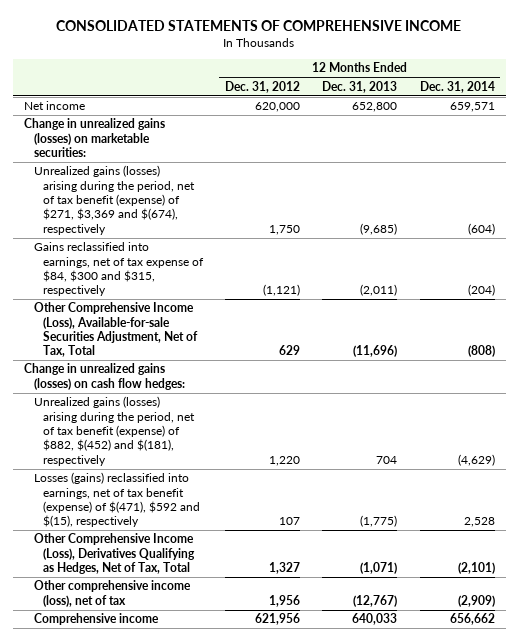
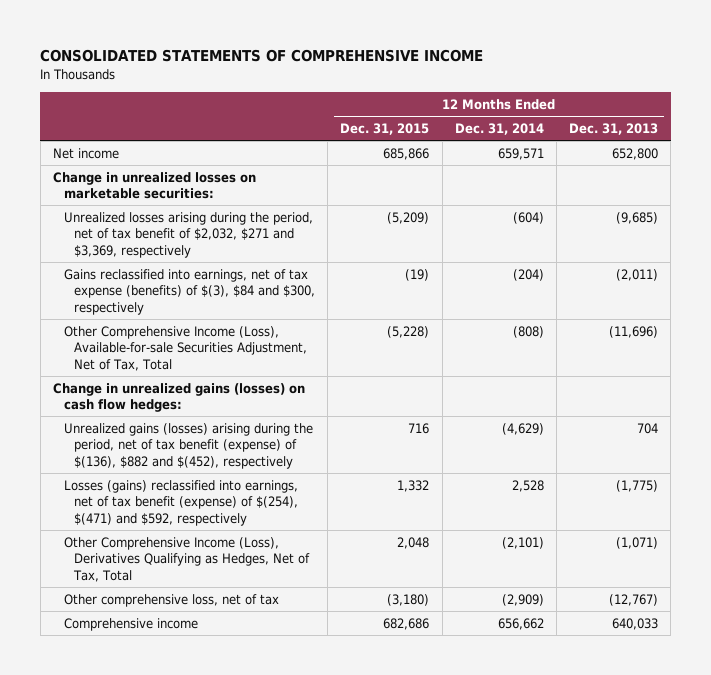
[224,80,300,93] Dec. 31, 2012 -> none
none -> [340,122,430,135] Dec. 31, 2015
[24,118,166,158] Change in unrealized gains (losses) on marketable securities: -> [53,171,257,200] Change in unrealized losses on marketable securities:
[33,165,195,235] Unrealized gains (losses) arising during the period, net of tax benefit (expense) of $271, $3,369 and $(674), respectively -> [63,211,313,258] Unrealized losses arising during the period, net of tax benefit of $2,032, $271 and $3,369, respectively
[33,242,204,297] Gains reclassified into earnings, net of tax expense of $84, $300 and $315, respectively -> [63,268,316,315] Gains reclassified into earnings, net of tax expense (benefits) of $(3), $84 and $300, respectively
[33,396,195,466] Unrealized gains (losses) arising during the period, net of tax benefit (expense) of $882, $(452) and $(181), respectively -> [63,422,313,469] Unrealized gains (losses) arising during the period, net of tax benefit (expense) of $(136), $882 and $(452), respectively
[33,472,200,528] Losses (gains) reclassified into earnings, net of tax benefit (expense) of $(471), $592 and $(15), respectively -> [63,479,299,526] Losses (gains) reclassified into earnings, net of tax benefit (expense) of $(254), $(471) and $592, respectively
[33,580,191,607] Other comprehensive income (loss), net of tax -> [63,593,279,607] Other comprehensive loss, net of tax

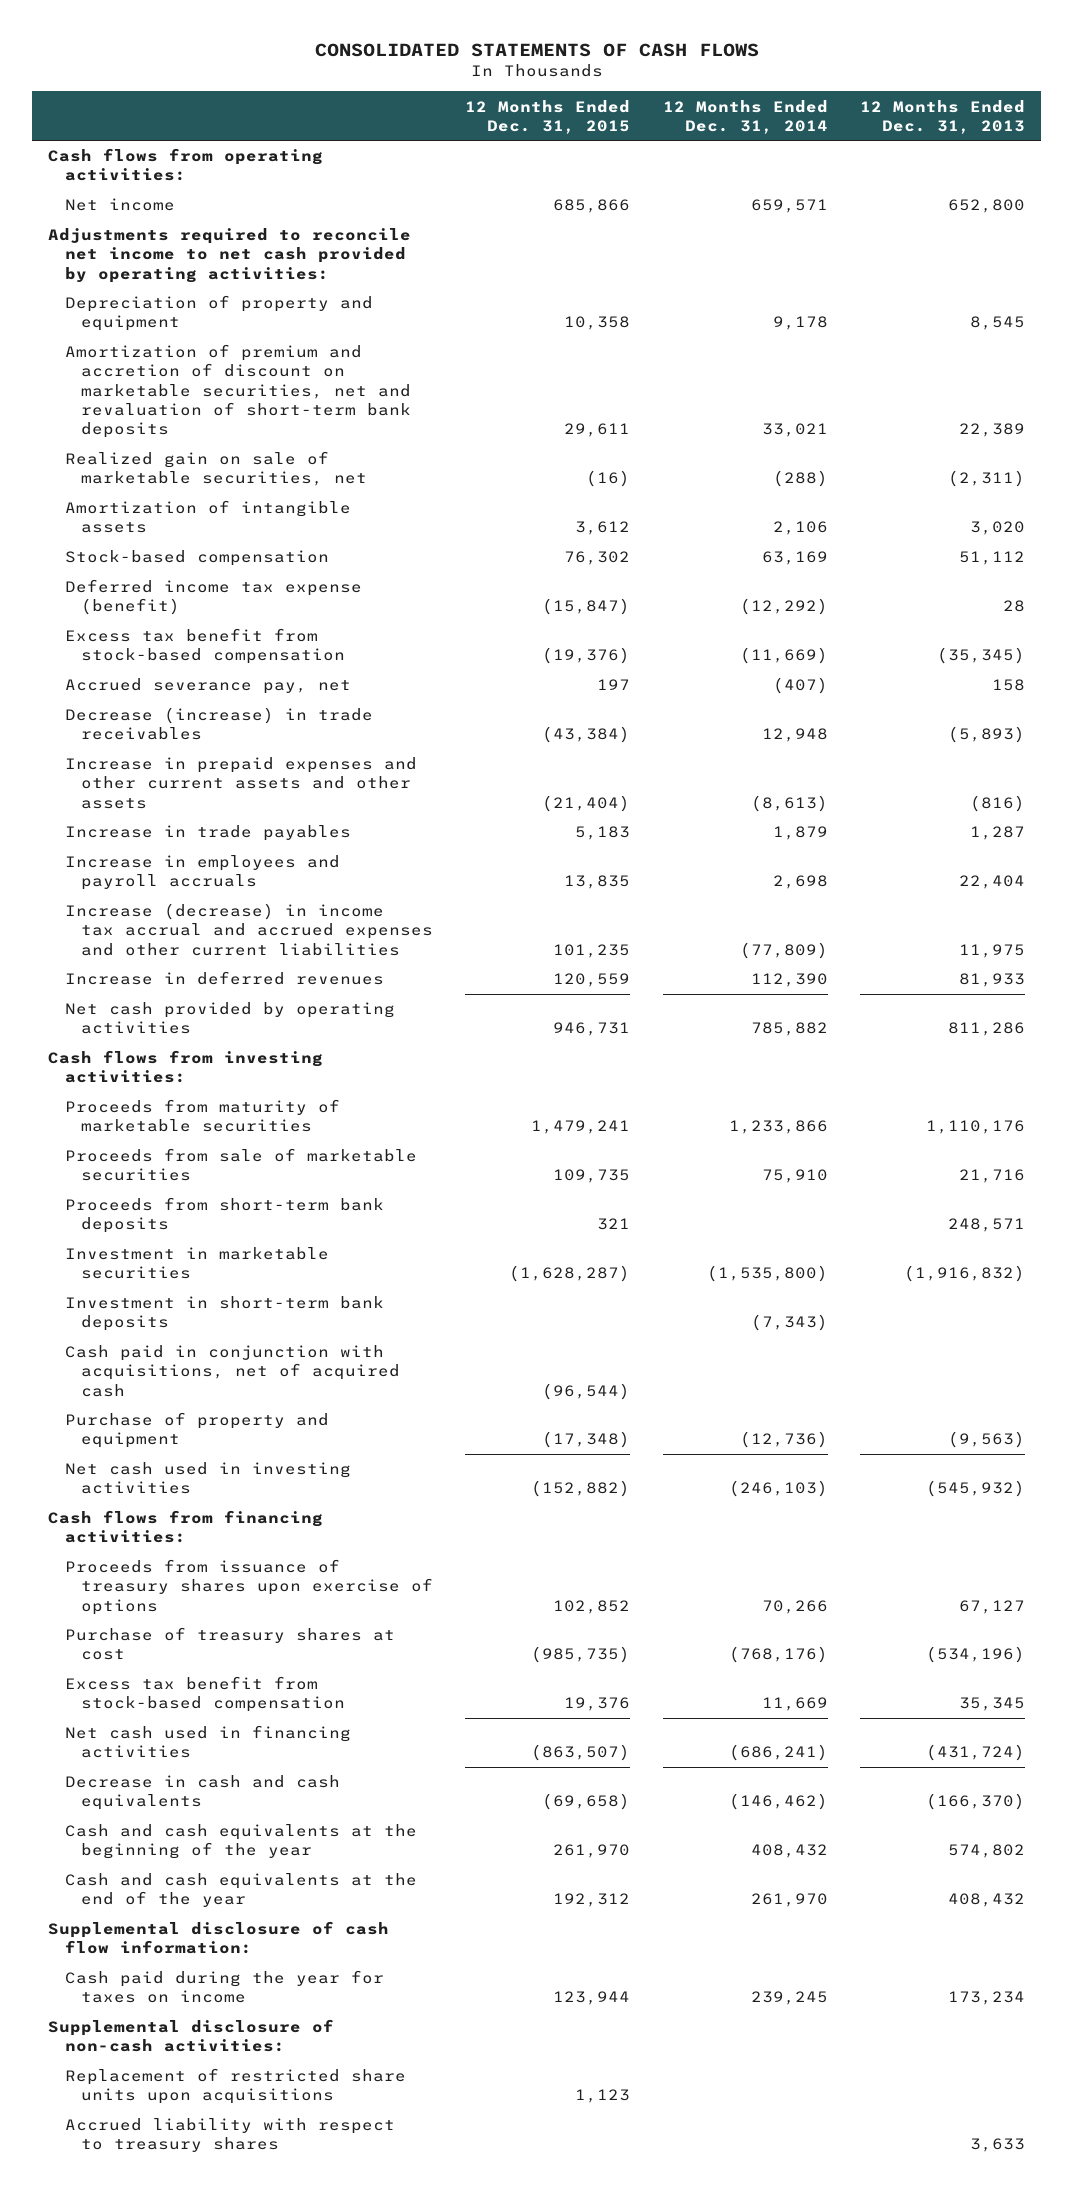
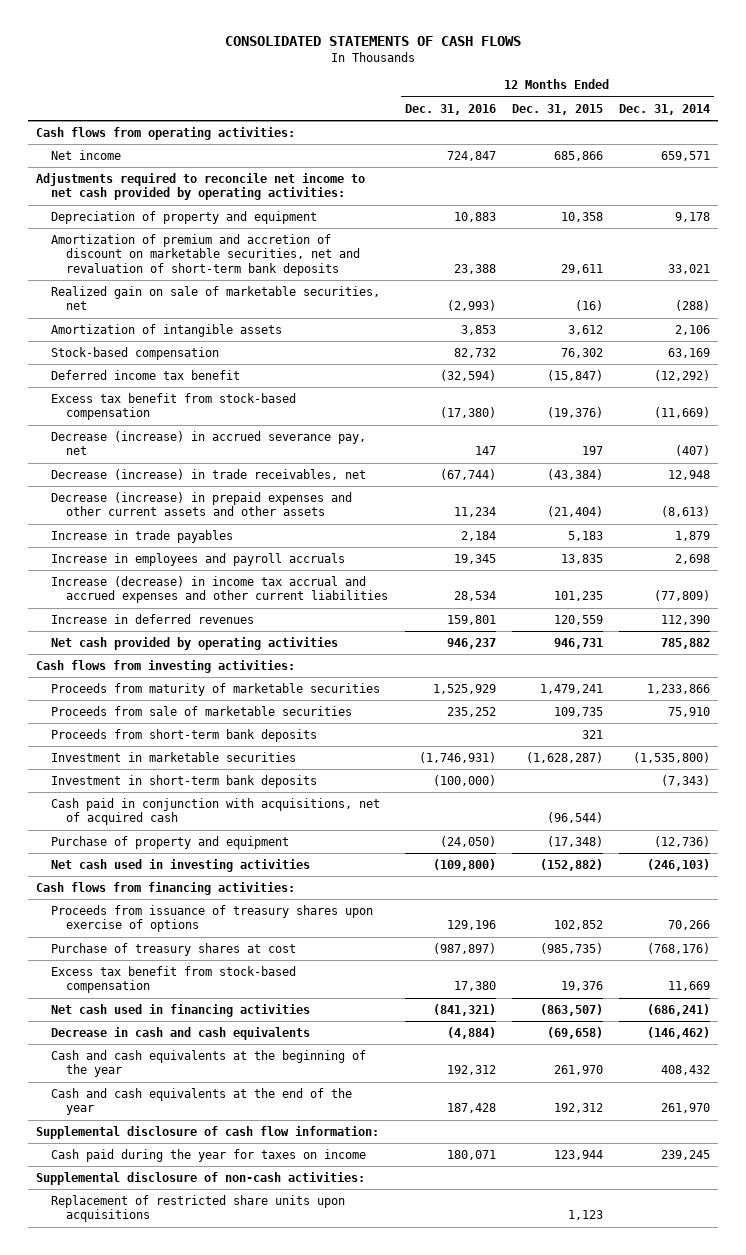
[859,99,1025,134] 12 Months Ended Dec. 31, 2013 -> none
none -> [404,103,496,115] Dec. 31, 2016
[64,579,362,616] Deferred income tax expense (benefit) -> [51,369,241,380] Deferred income tax benefit
[64,678,351,695] Accrued severance pay, net -> [51,430,367,456] Decrease (increase) in accrued severance pay, net
[64,707,373,741] Decrease (increase) in trade receivables -> [51,468,367,480] Decrease (increase) in trade receivables, net
[64,757,417,809] Increase in prepaid expenses and other current assets and other assets -> [51,491,353,517] Decrease (increase) in prepaid expenses and other current assets and other assets
[64,2118,395,2153] Accrued liability with respect to treasury shares -> none

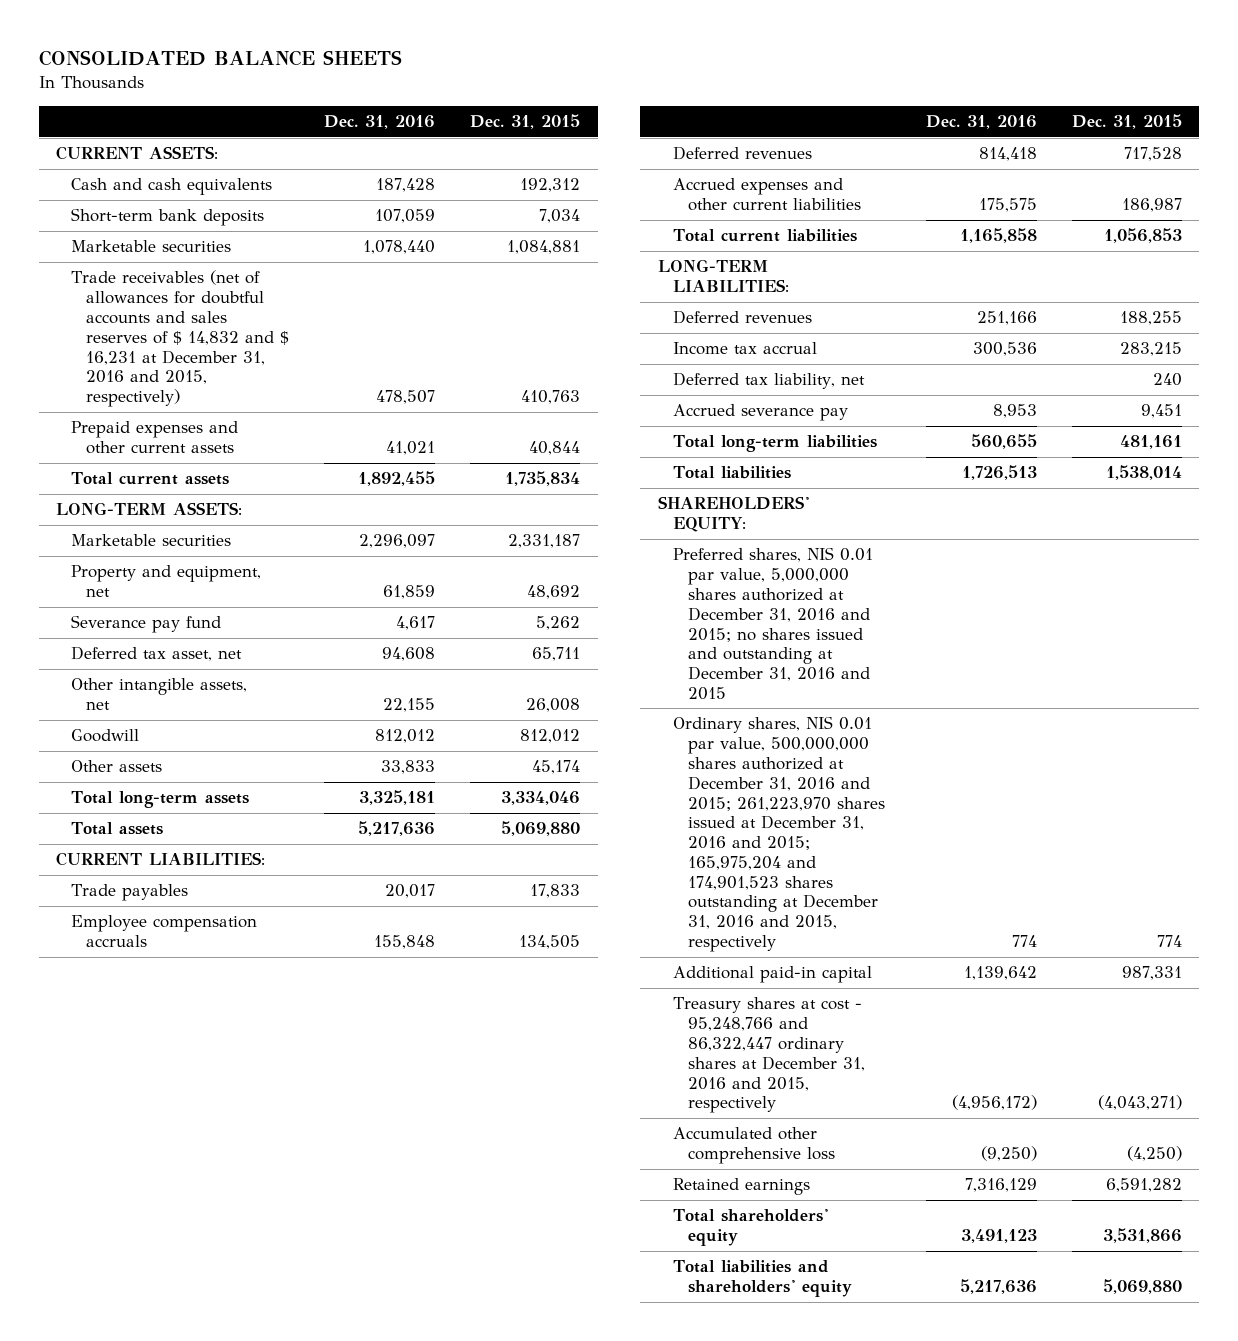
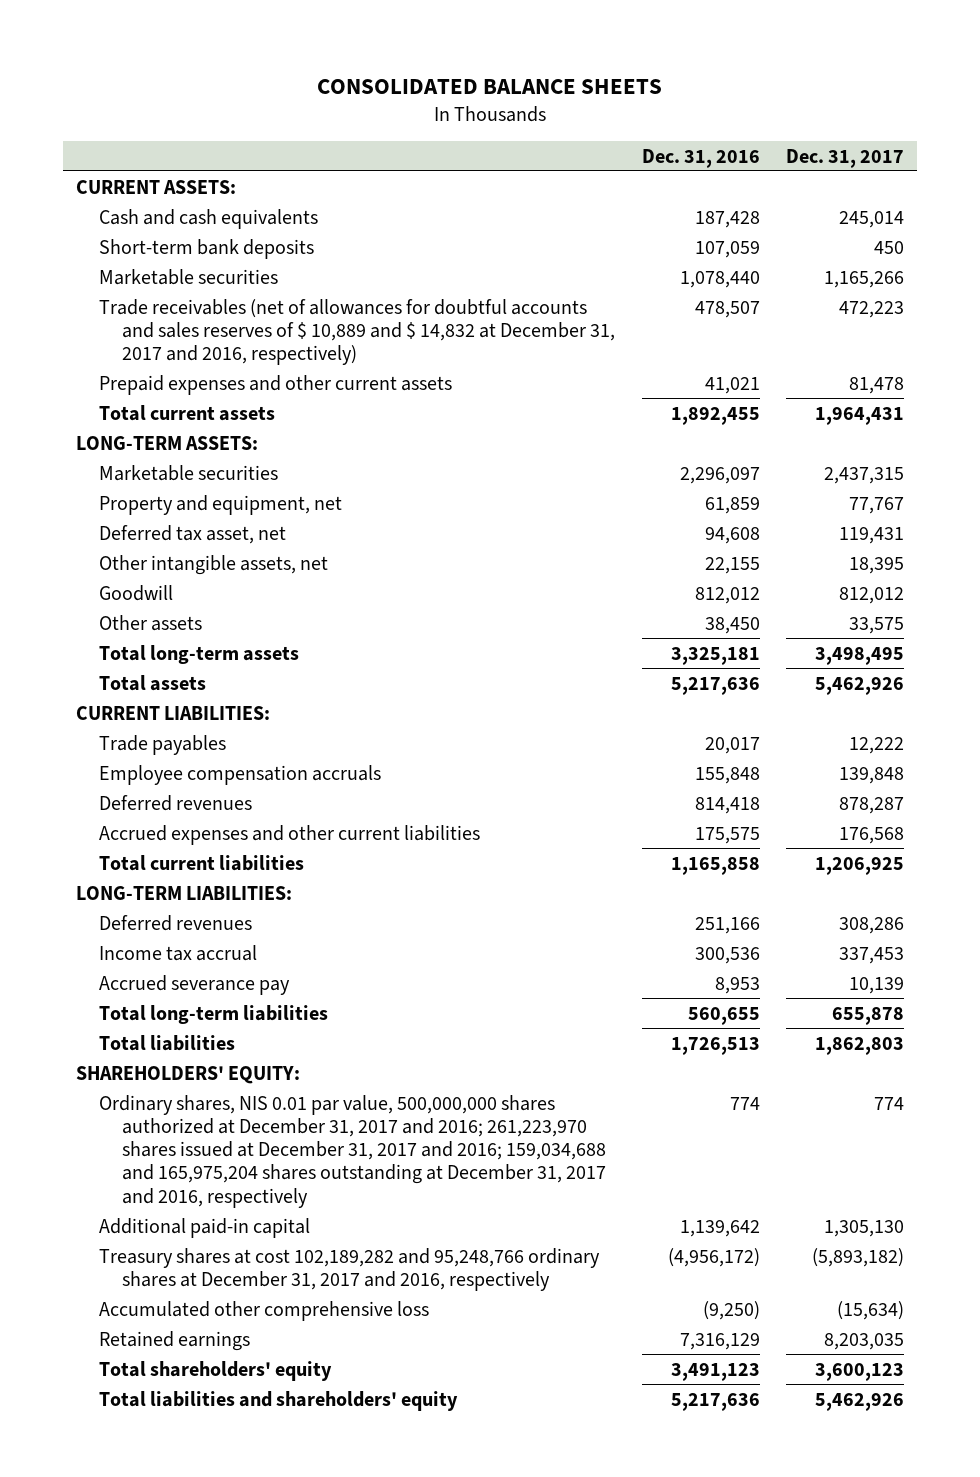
[470,113,581,129] Dec. 31, 2015 -> none
none -> [786,148,905,168] Dec. 31, 2017
[71,270,290,408] Trade receivables (net of allowances for doubtful accounts and sales reserves of $ 14,832 and $ 16,231 at December 31, 2016 and 2015, respectively) -> [99,298,616,366] Trade receivables (net of allowances for doubtful accounts and sales reserves of $ 10,889 and $ 14,832 at December 31, 2017 and 2016, respectively)
[71,615,222,634] Severance pay fund -> none
[381,760,436,775] 33,833 -> [704,616,760,634] 38,450
[672,372,865,390] Deferred tax liability, net -> none
[672,547,873,700] Preferred shares, NIS 0.01 par value, 5,000,000 shares authorized at December 31, 2016 and 2015; no shares issued and outstanding at December 31, 2016 and 2015 -> none
[672,716,885,952] Ordinary shares, NIS 0.01 par value, 500,000,000 shares authorized at December 31, 2016 and 2015; 261,223,970 shares issued at December 31, 2016 and 2015; 165,975,204 and 174,901,523 shares outstanding at December 31, 2016 and 2015, respectively -> [99,1094,607,1208] Ordinary shares, NIS 0.01 par value, 500,000,000 shares authorized at December 31, 2017 and 2016; 261,223,970 shares issued at December 31, 2017 and 2016; 159,034,688 and 165,975,204 shares outstanding at December 31, 2017 and 2016, respectively
[672,997,865,1114] Treasury shares at cost - 95,248,766 and 86,322,447 ordinary shares at December 31, 2016 and 2015, respectively -> [99,1247,601,1291] Treasury shares at cost 102,189,282 and 95,248,766 ordinary shares at December 31, 2017 and 2016, respectively

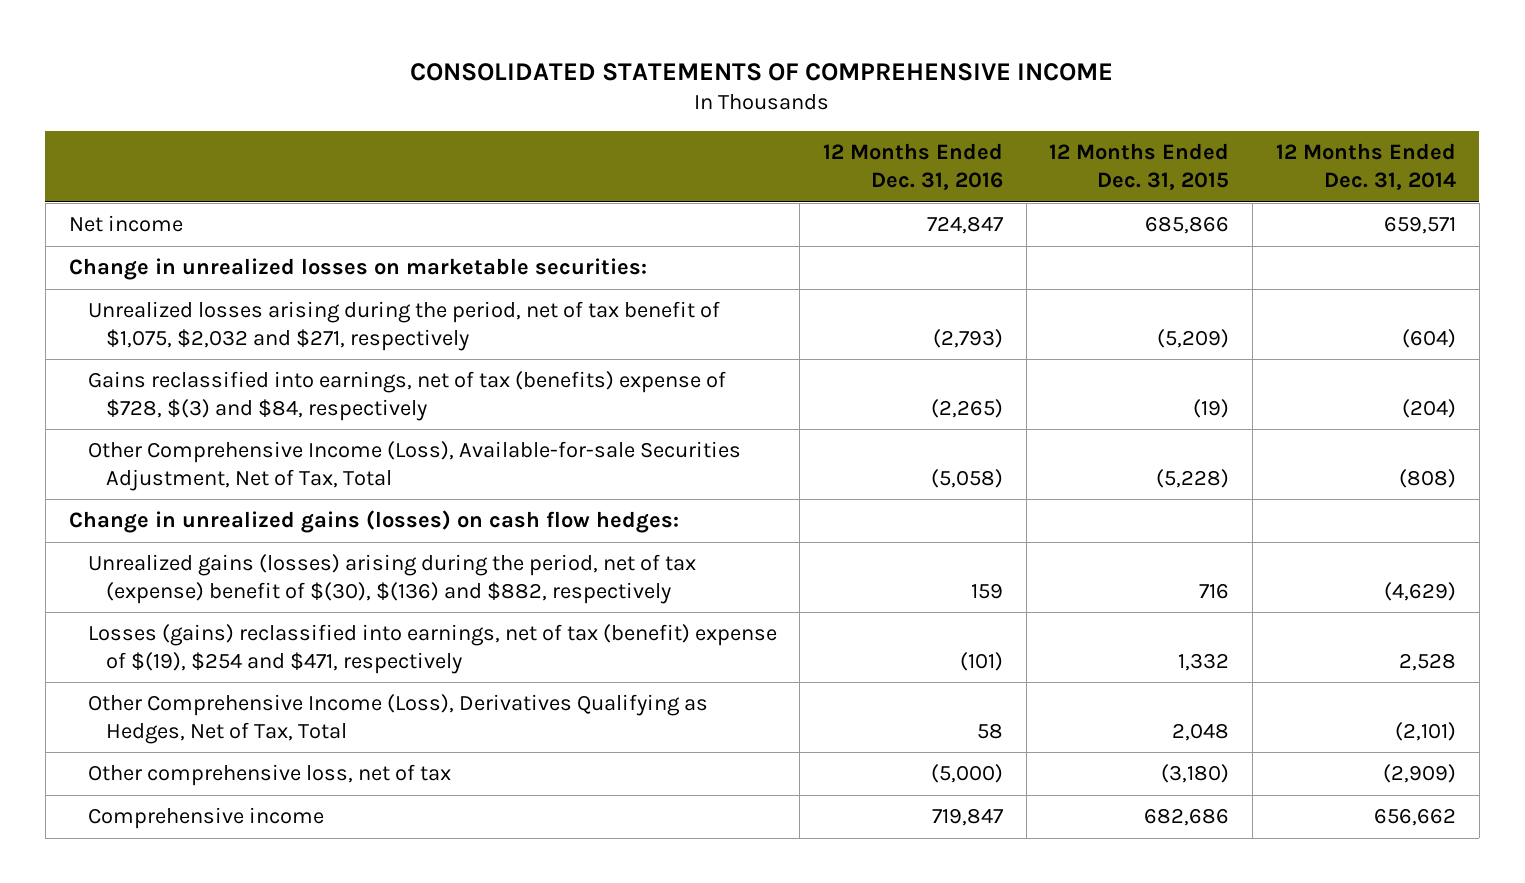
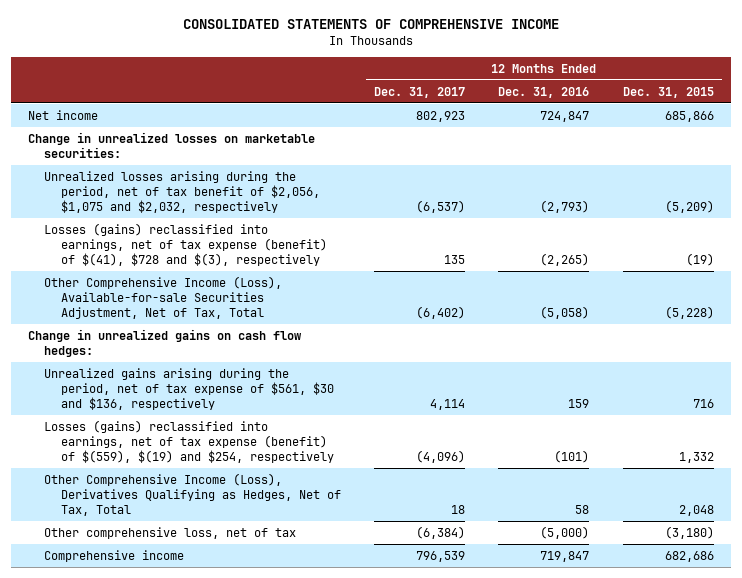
[1275,143,1456,191] 12 Months Ended Dec. 31, 2014 -> none
none -> [374,86,466,98] Dec. 31, 2017
[87,301,720,352] Unrealized losses arising during the period, net of tax benefit of $1,075, $2,032 and $271, respectively -> [44,170,320,213] Unrealized losses arising during the period, net of tax benefit of $2,056, $1,075 and $2,032, respectively
[87,371,726,422] Gains reclassified into earnings, net of tax (benefits) expense of $728, $(3) and $84, respectively -> [44,222,327,266] Losses (gains) reclassified into earnings, net of tax expense (benefit) of $(41), $728 and $(3), respectively
[68,510,679,534] Change in unrealized gains (losses) on cash flow hedges: -> [28,328,303,357] Change in unrealized gains on cash flow hedges:
[87,554,696,605] Unrealized gains (losses) arising during the period, net of tax (expense) benefit of $(30), $(136) and $882, respectively -> [44,367,334,410] Unrealized gains arising during the period, net of tax expense of $561, $30 and $136, respectively
[87,624,777,675] Losses (gains) reclassified into earnings, net of tax (benefit) expense of $(19), $254 and $471, respectively -> [44,419,334,463] Losses (gains) reclassified into earnings, net of tax expense (benefit) of $(559), $(19) and $254, respectively

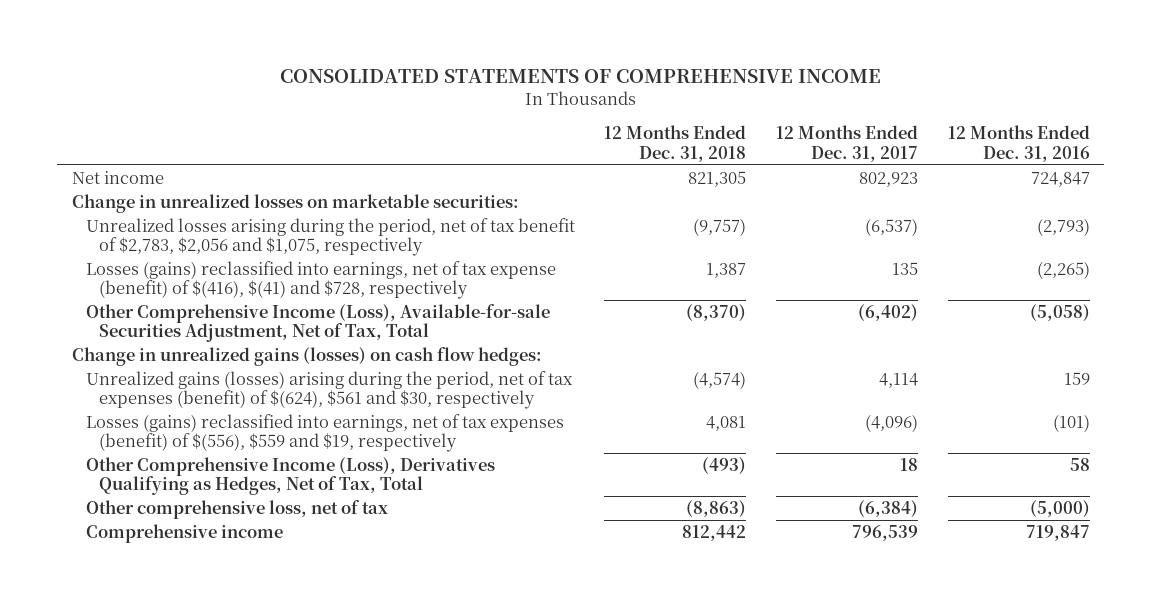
[622,86,714,98] Dec. 31, 2015 -> none
none -> [604,125,747,162] 12 Months Ended Dec. 31, 2018
[44,170,320,213] Unrealized losses arising during the period, net of tax benefit of $2,056, $1,075 and $2,032, respectively -> [85,217,575,257] Unrealized losses arising during the period, net of tax benefit of $2,783, $2,056 and $1,075, respectively
[44,222,327,266] Losses (gains) reclassified into earnings, net of tax expense (benefit) of $(41), $728 and $(3), respectively -> [85,260,556,300] Losses (gains) reclassified into earnings, net of tax expense (benefit) of $(416), $(41) and $728, respectively
[28,328,303,357] Change in unrealized gains on cash flow hedges: -> [72,346,543,366] Change in unrealized gains (losses) on cash flow hedges:
[44,367,334,410] Unrealized gains arising during the period, net of tax expense of $561, $30 and $136, respectively -> [85,370,573,410] Unrealized gains (losses) arising during the period, net of tax expenses (benefit) of $(624), $561 and $30, respectively
[44,419,334,463] Losses (gains) reclassified into earnings, net of tax expense (benefit) of $(559), $(19) and $254, respectively -> [85,413,564,453] Losses (gains) reclassified into earnings, net of tax expenses (benefit) of $(556), $559 and $19, respectively

